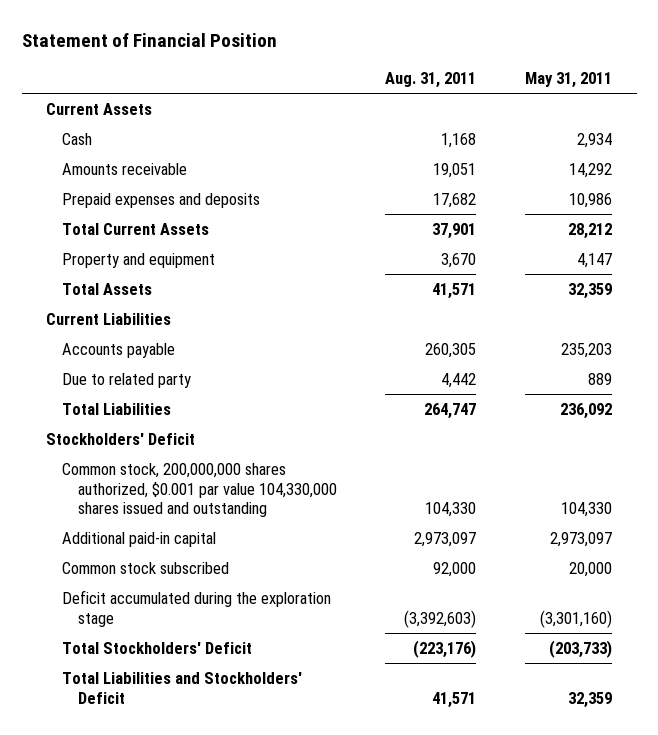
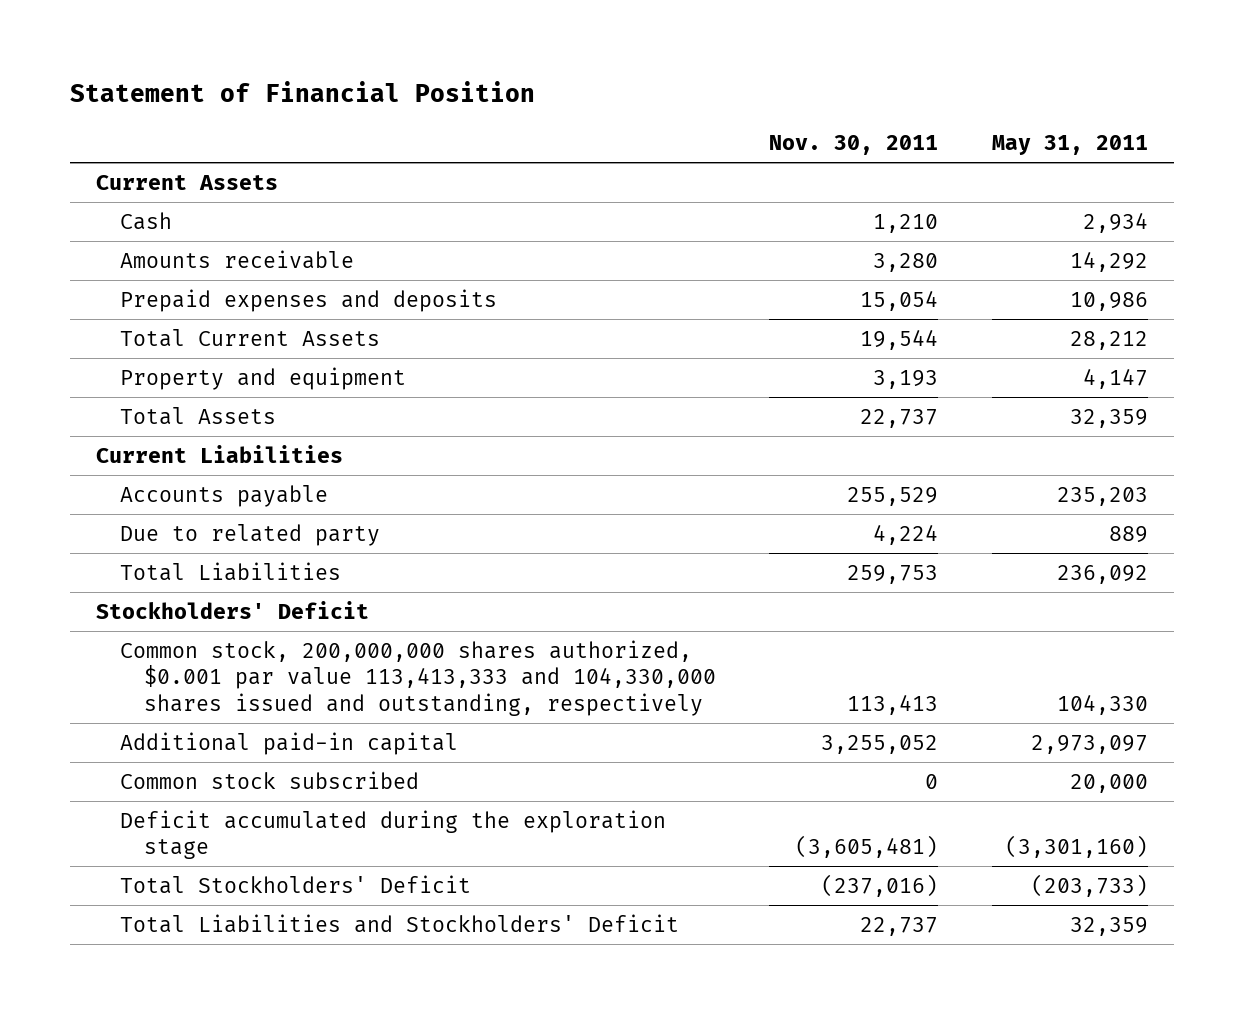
[385,72,477,89] Aug. 31, 2011 -> none
none -> [769,134,939,155] Nov. 30, 2011
[61,462,337,518] Common stock, 200,000,000 shares authorized, $0.001 par value 104,330,000 shares issued and outstanding -> [120,639,716,716] Common stock, 200,000,000 shares authorized, $0.001 par value 113,413,333 and 104,330,000 shares issued and outstanding, respectively

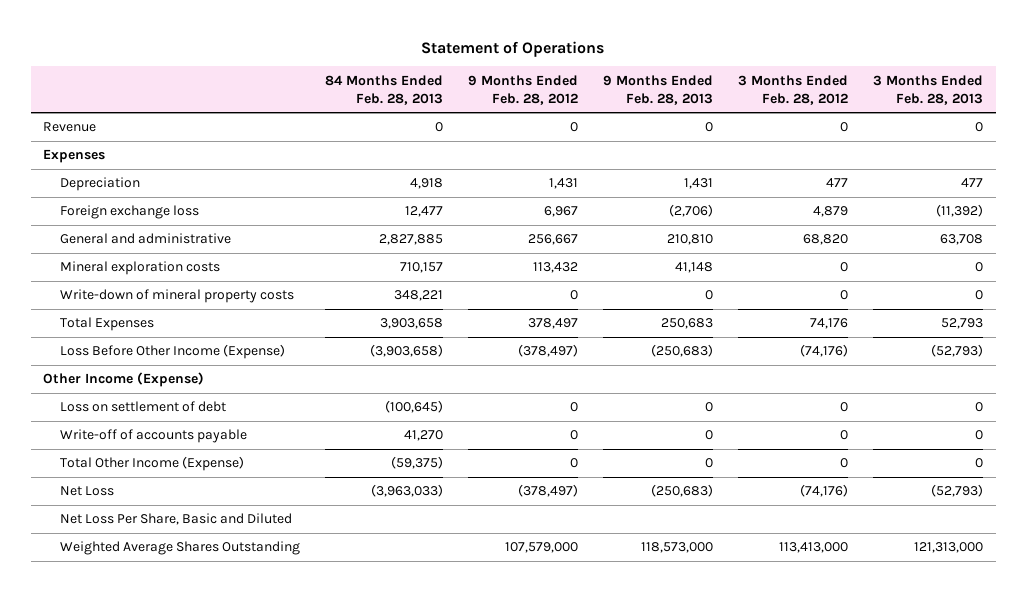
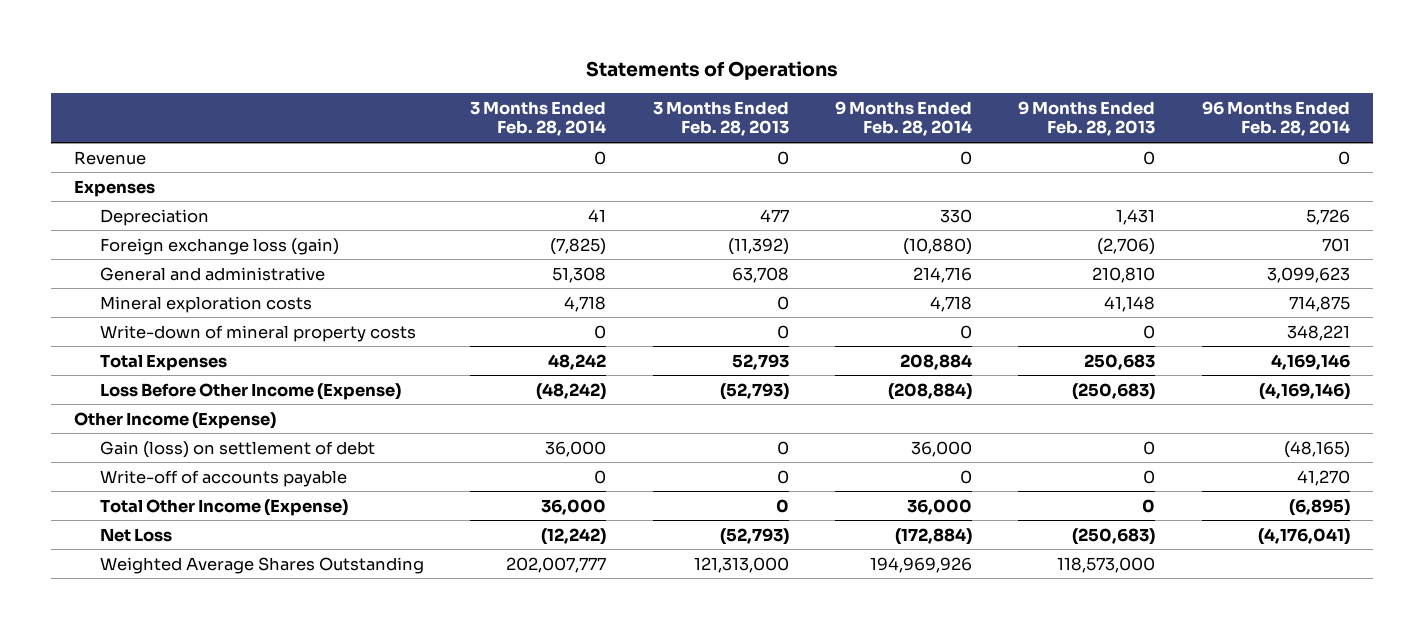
[421,40,605,57] Statement of Operations -> [585,61,838,81] Statements of Operations
[325,74,444,105] 84 Months Ended Feb. 28, 2013 -> none
[468,74,579,105] 9 Months Ended Feb. 28, 2012 -> none
[738,74,849,105] 3 Months Ended Feb. 28, 2012 -> none
none -> [470,100,607,137] 3 Months Ended Feb. 28, 2014
none -> [834,100,972,137] 9 Months Ended Feb. 28, 2014
none -> [1201,100,1350,137] 96 Months Ended Feb. 28, 2014
[60,205,200,220] Foreign exchange loss -> [99,237,339,255] Foreign exchange loss (gain)
[60,401,227,413] Loss on settlement of debt -> [99,440,375,458] Gain (loss) on settlement of debt
[60,513,293,526] Net Loss Per Share, Basic and Diluted -> none

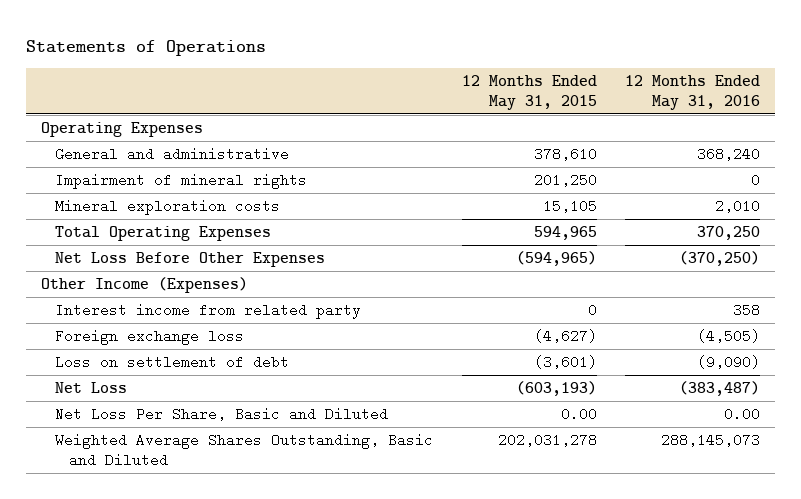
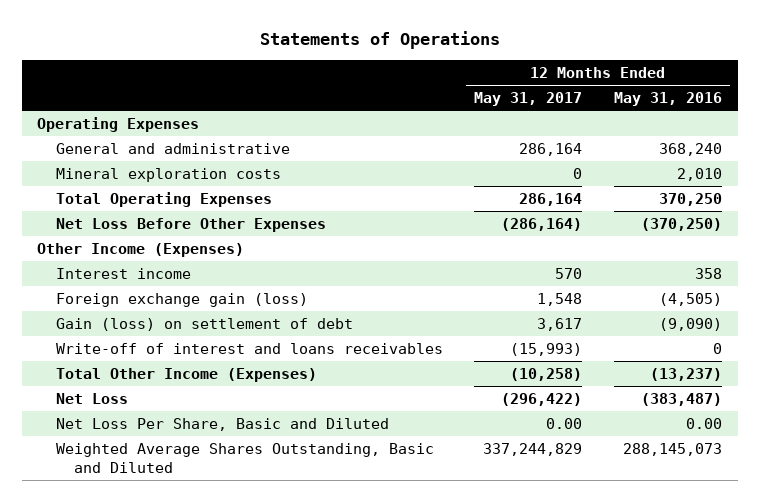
[461,75,597,111] 12 Months Ended May 31, 2015 -> none
none -> [474,92,583,107] May 31, 2017
[54,172,307,189] Impairment of mineral rights -> none
[54,302,361,319] Interest income from related party -> [55,268,191,280] Interest income
[54,328,244,345] Foreign exchange loss -> [55,293,308,308] Foreign exchange gain (loss)
[54,354,289,369] Loss on settlement of debt -> [55,318,353,332] Gain (loss) on settlement of debt
none -> [55,343,443,355] Write-off of interest and loans receivables
none -> [55,368,317,383] Total Other Income (Expenses)

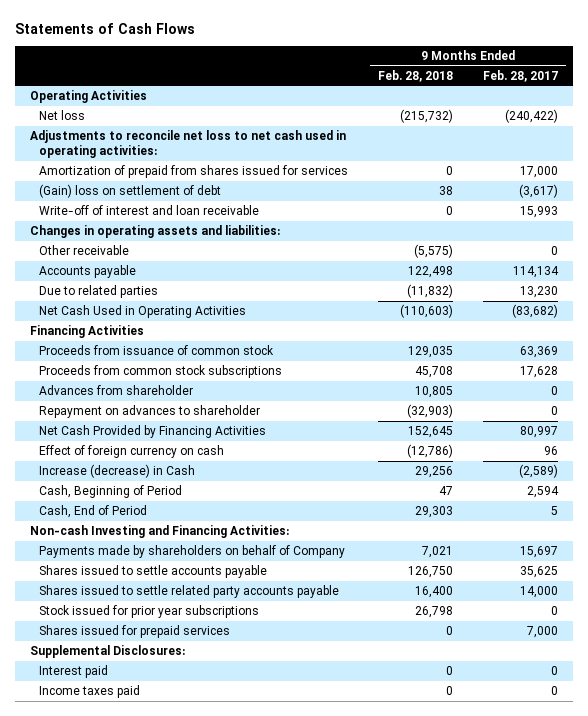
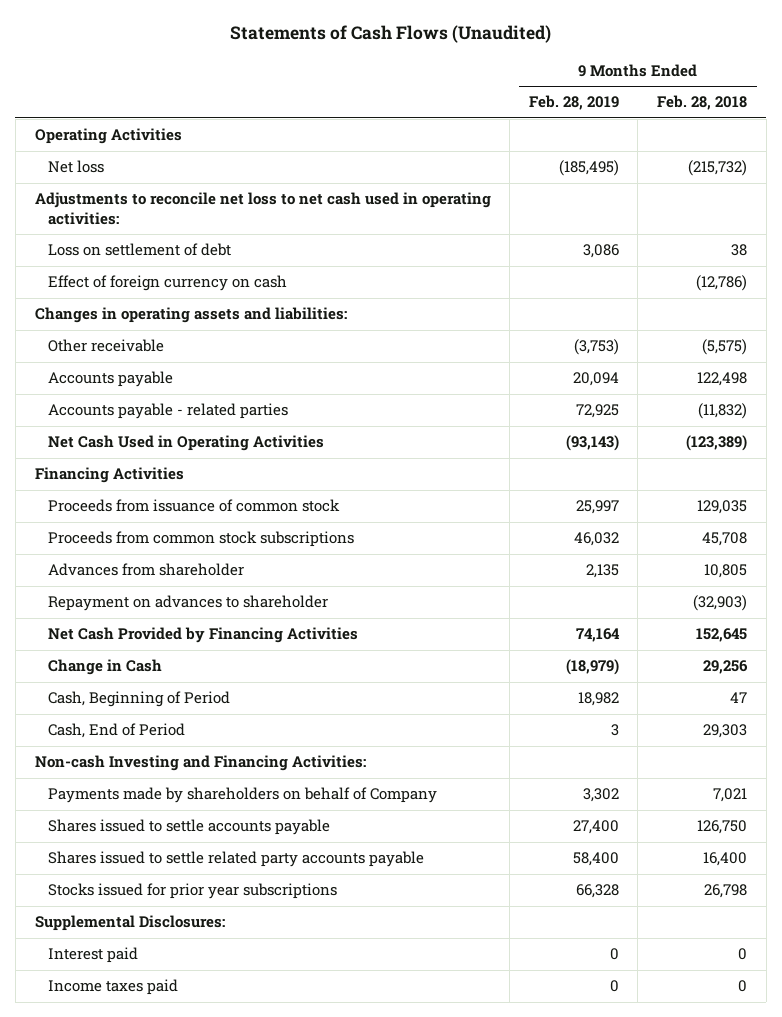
[14,22,195,34] Statements of Cash Flows -> [229,25,551,44] Statements of Cash Flows (Unaudited)
[483,69,559,82] Feb. 28, 2017 -> none
none -> [528,95,619,111] Feb. 28, 2019
[38,165,348,179] Amortization of prepaid from shares issued for services -> none
[38,205,259,216] Write-off of interest and loan receivable -> none
[38,184,221,199] (Gain) loss on settlement of debt -> [47,243,231,257] Loss on settlement of debt
[38,445,224,459] Effect of foreign currency on cash -> [47,275,287,292] Effect of foreign currency on cash
[38,285,158,299] Due to related parties -> [47,403,288,420] Accounts payable - related parties
[399,304,453,319] (110,603) -> [686,435,748,452] (123,389)
[38,464,195,479] Increase (decrease) in Cash -> [47,659,162,676] Change in Cash
[38,625,230,639] Shares issued for prepaid services -> none
[38,605,259,619] Stock issued for prior year subscriptions -> [47,883,337,900] Stocks issued for prior year subscriptions

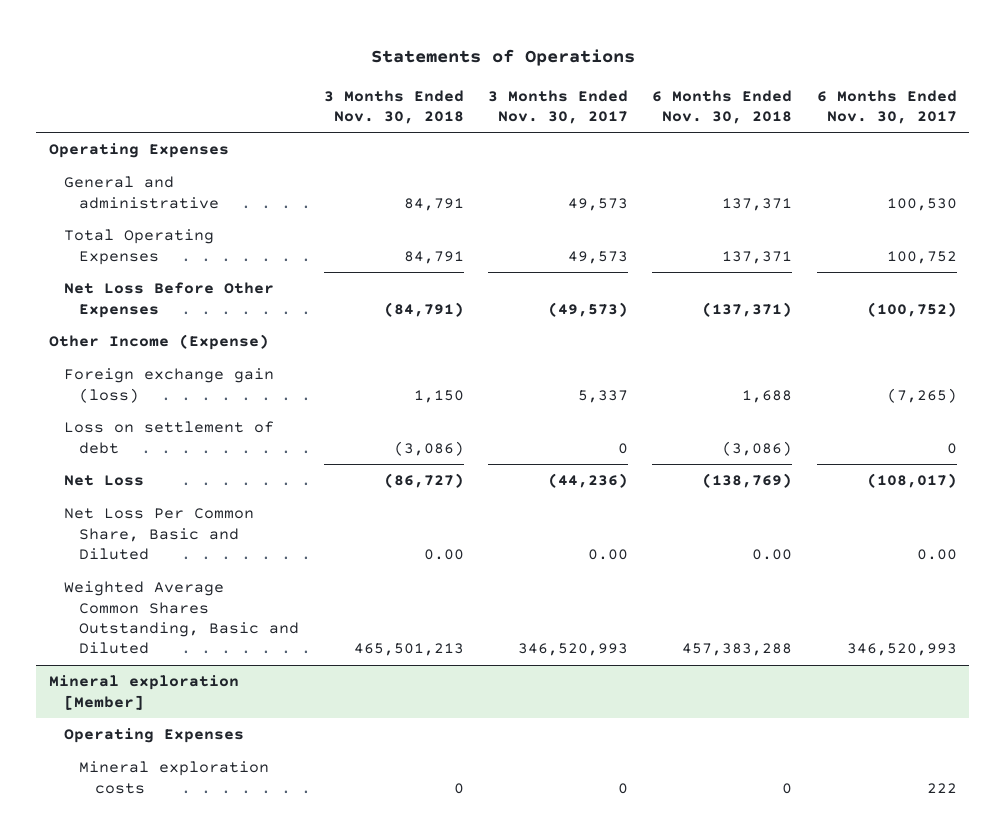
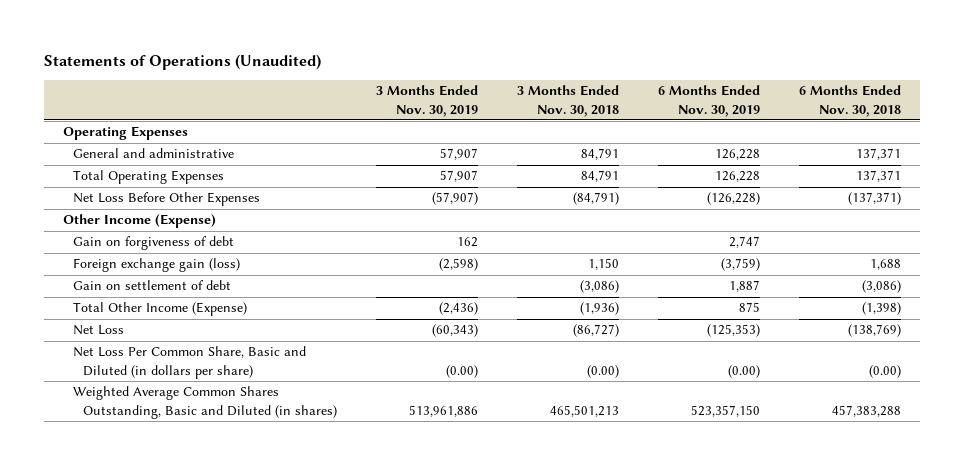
[370,49,635,67] Statements of Operations -> [43,53,321,70] Statements of Operations (Unaudited)
[487,89,628,124] 3 Months Ended Nov. 30, 2017 -> none
[816,89,957,124] 6 Months Ended Nov. 30, 2017 -> none
none -> [376,85,479,117] 3 Months Ended Nov. 30, 2019
none -> [658,85,761,117] 6 Months Ended Nov. 30, 2019
none -> [73,236,235,251] Gain on forgiveness of debt
[63,421,274,454] Loss on settlement of debt -> [73,280,232,291] Gain on settlement of debt
none -> [73,302,248,317] Total Other Income (Expense)
[48,675,239,710] Mineral exploration [Member] -> none
[63,728,244,744] Operating Expenses -> none
[79,761,270,794] Mineral exploration costs -> none
[63,508,254,560] Net Loss Per Common Share, Basic and Diluted -> [73,346,307,379] Net Loss Per Common Share, Basic and Diluted (in dollars per share)
[423,548,464,560] 0.00 -> [587,364,620,378] (0.00)
[752,548,793,560] 0.00 -> [868,364,901,378] (0.00)
[63,581,300,655] Weighted Average Common Shares Outstanding, Basic and Diluted -> [73,386,338,419] Weighted Average Common Shares Outstanding, Basic and Diluted (in shares)

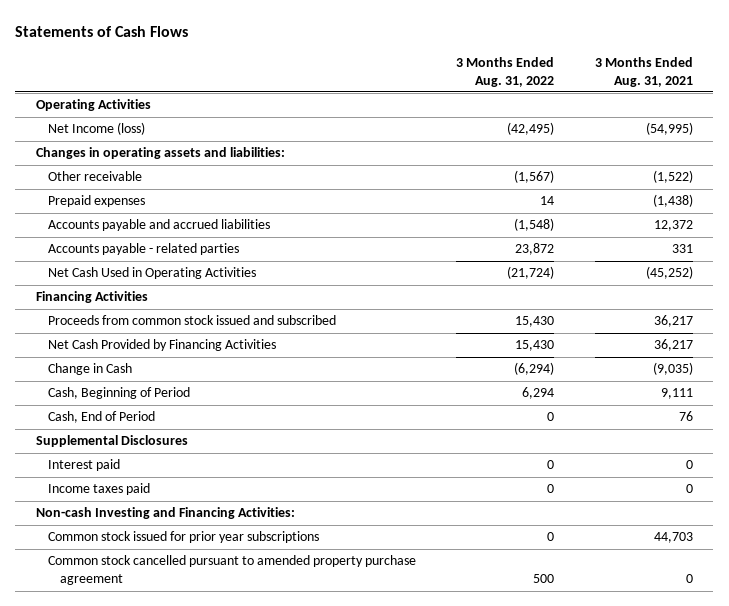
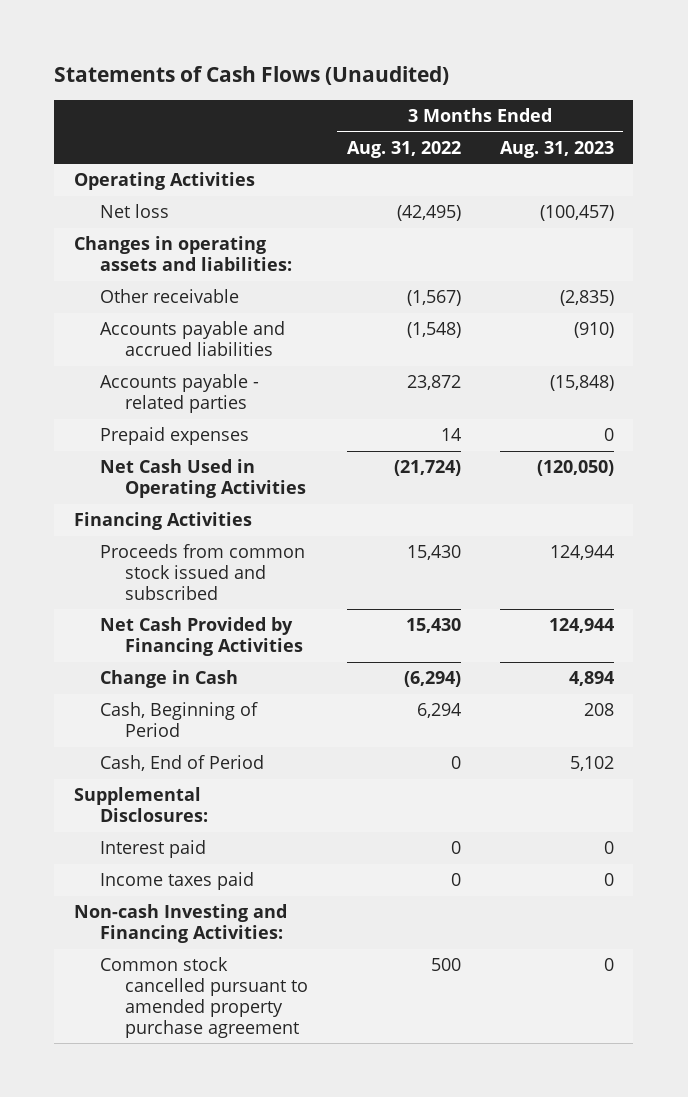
[15,25,189,37] Statements of Cash Flows -> [54,66,450,86] Statements of Cash Flows (Unaudited)
[594,56,693,87] 3 Months Ended Aug. 31, 2021 -> none
none -> [499,140,614,158] Aug. 31, 2023
[47,122,145,136] Net Income (loss) -> [99,204,169,219] Net loss
[47,195,145,208] Prepaid expenses -> [99,427,249,446] Prepaid expenses
[35,435,188,448] Supplemental Disclosures -> [73,787,208,823] Supplemental Disclosures:
[47,531,319,544] Common stock issued for prior year subscriptions -> none

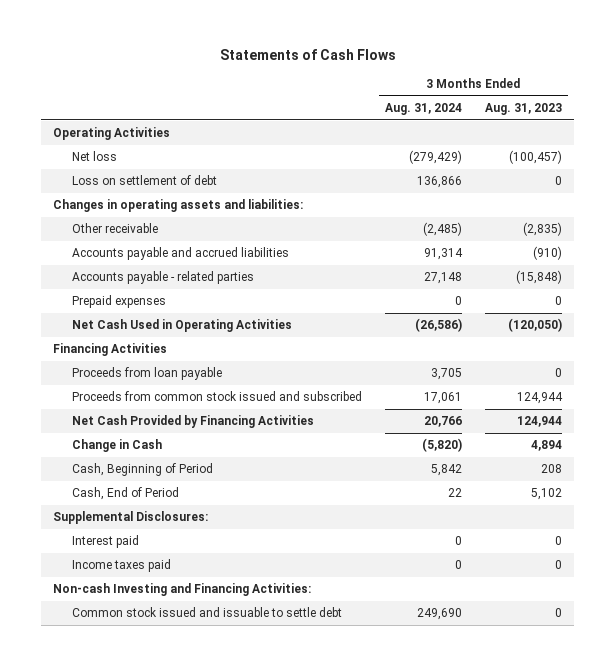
[54,66,450,86] Statements of Cash Flows (Unaudited) -> [219,48,396,60] Statements of Cash Flows
[347,140,462,158] Aug. 31, 2022 -> none
none -> [384,102,462,115] Aug. 31, 2024
none -> [71,175,217,186] Loss on settlement of debt
none -> [71,367,222,381] Proceeds from loan payable
[99,957,309,1038] Common stock cancelled pursuant to amended property purchase agreement -> none
none -> [71,607,342,618] Common stock issued and issuable to settle debt

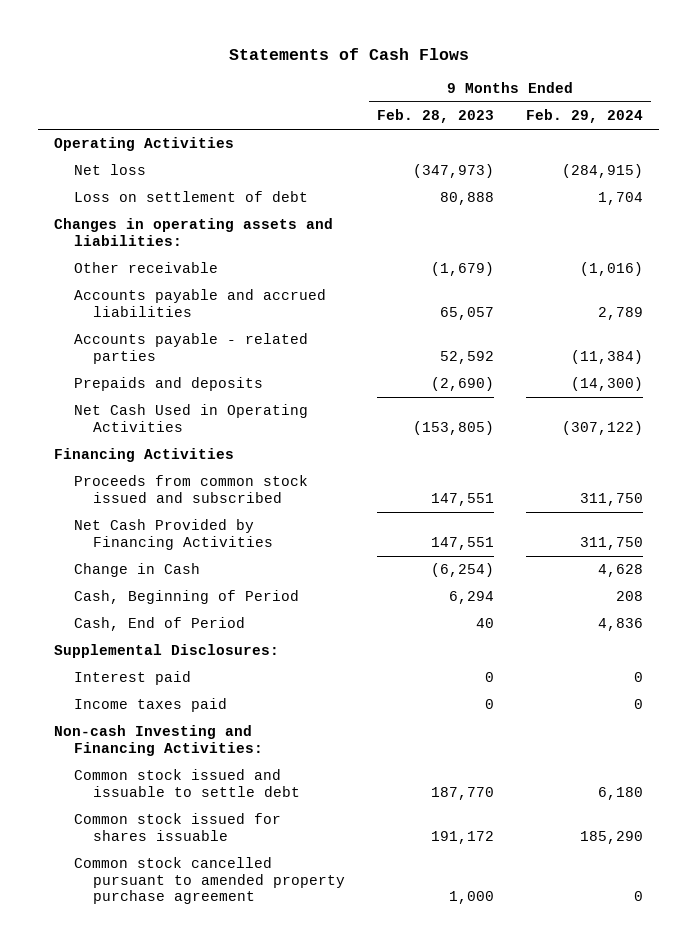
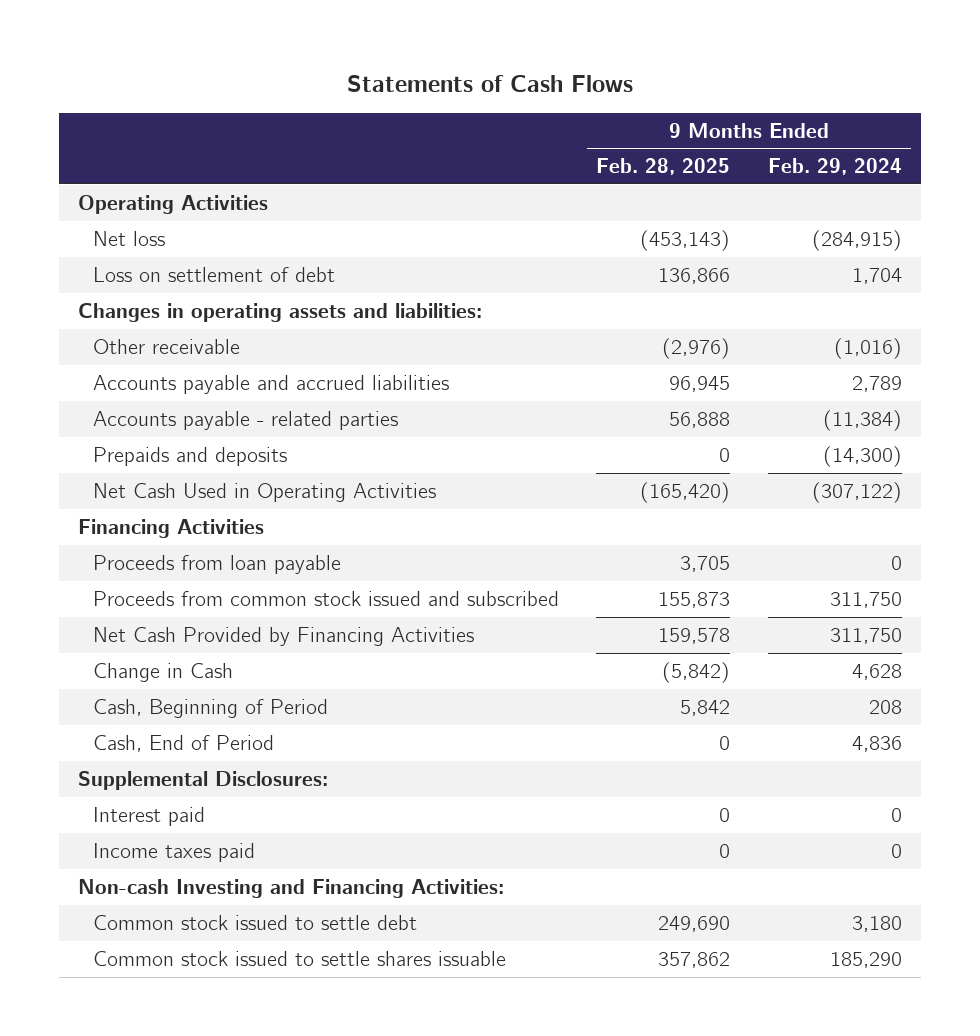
[377,109,495,124] Feb. 28, 2023 -> none
none -> [596,158,731,176] Feb. 28, 2025
none -> [92,555,341,575] Proceeds from loan payable
[73,813,281,841] Common stock issued for shares issuable -> none
[73,857,346,905] Common stock cancelled pursuant to amended property purchase agreement -> none
none -> [92,915,417,931] Common stock issued to settle debt
[73,769,301,797] Common stock issued and issuable to settle debt -> [92,951,506,967] Common stock issued to settle shares issuable
[598,786,644,800] 6,180 -> [829,952,902,969] 185,290

